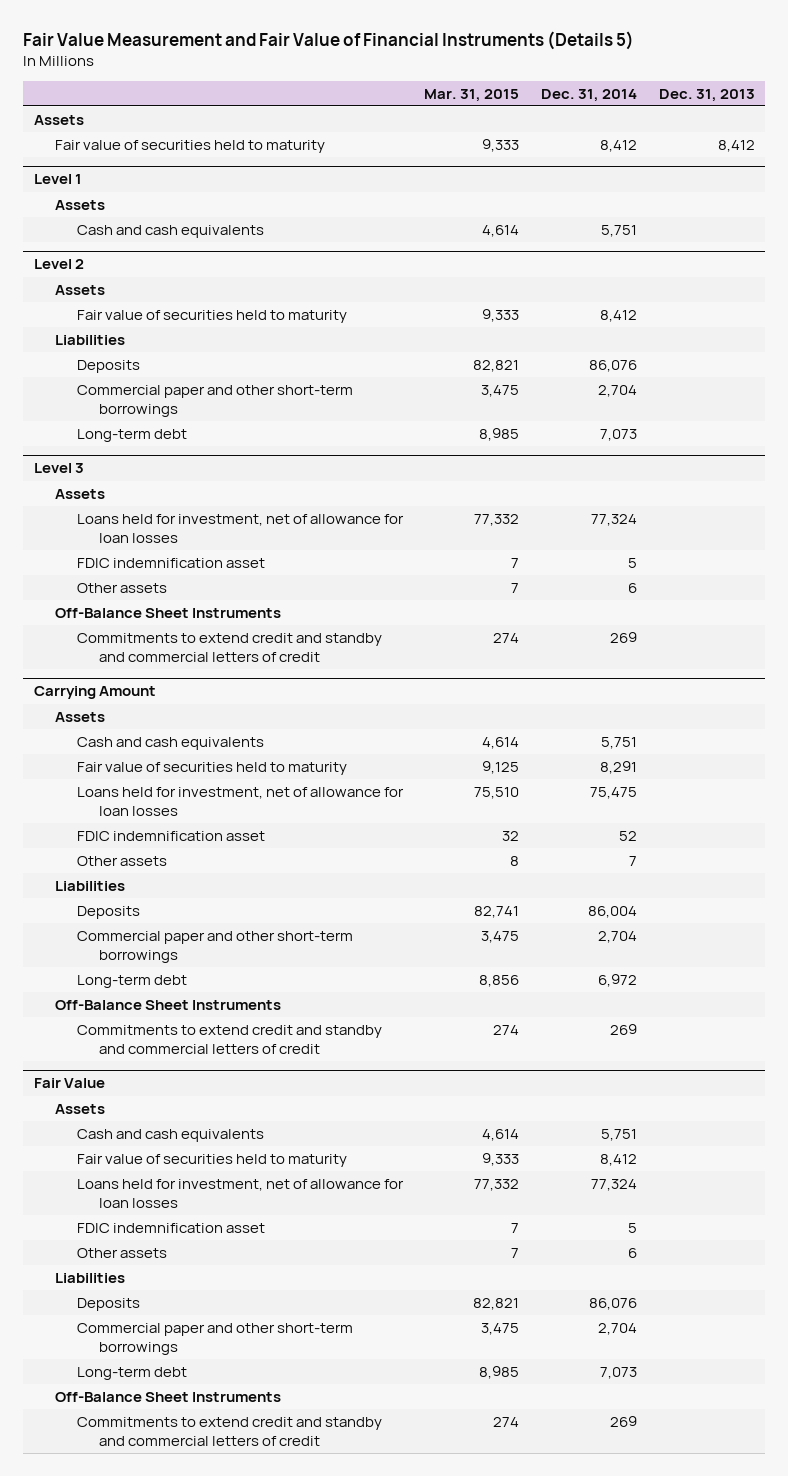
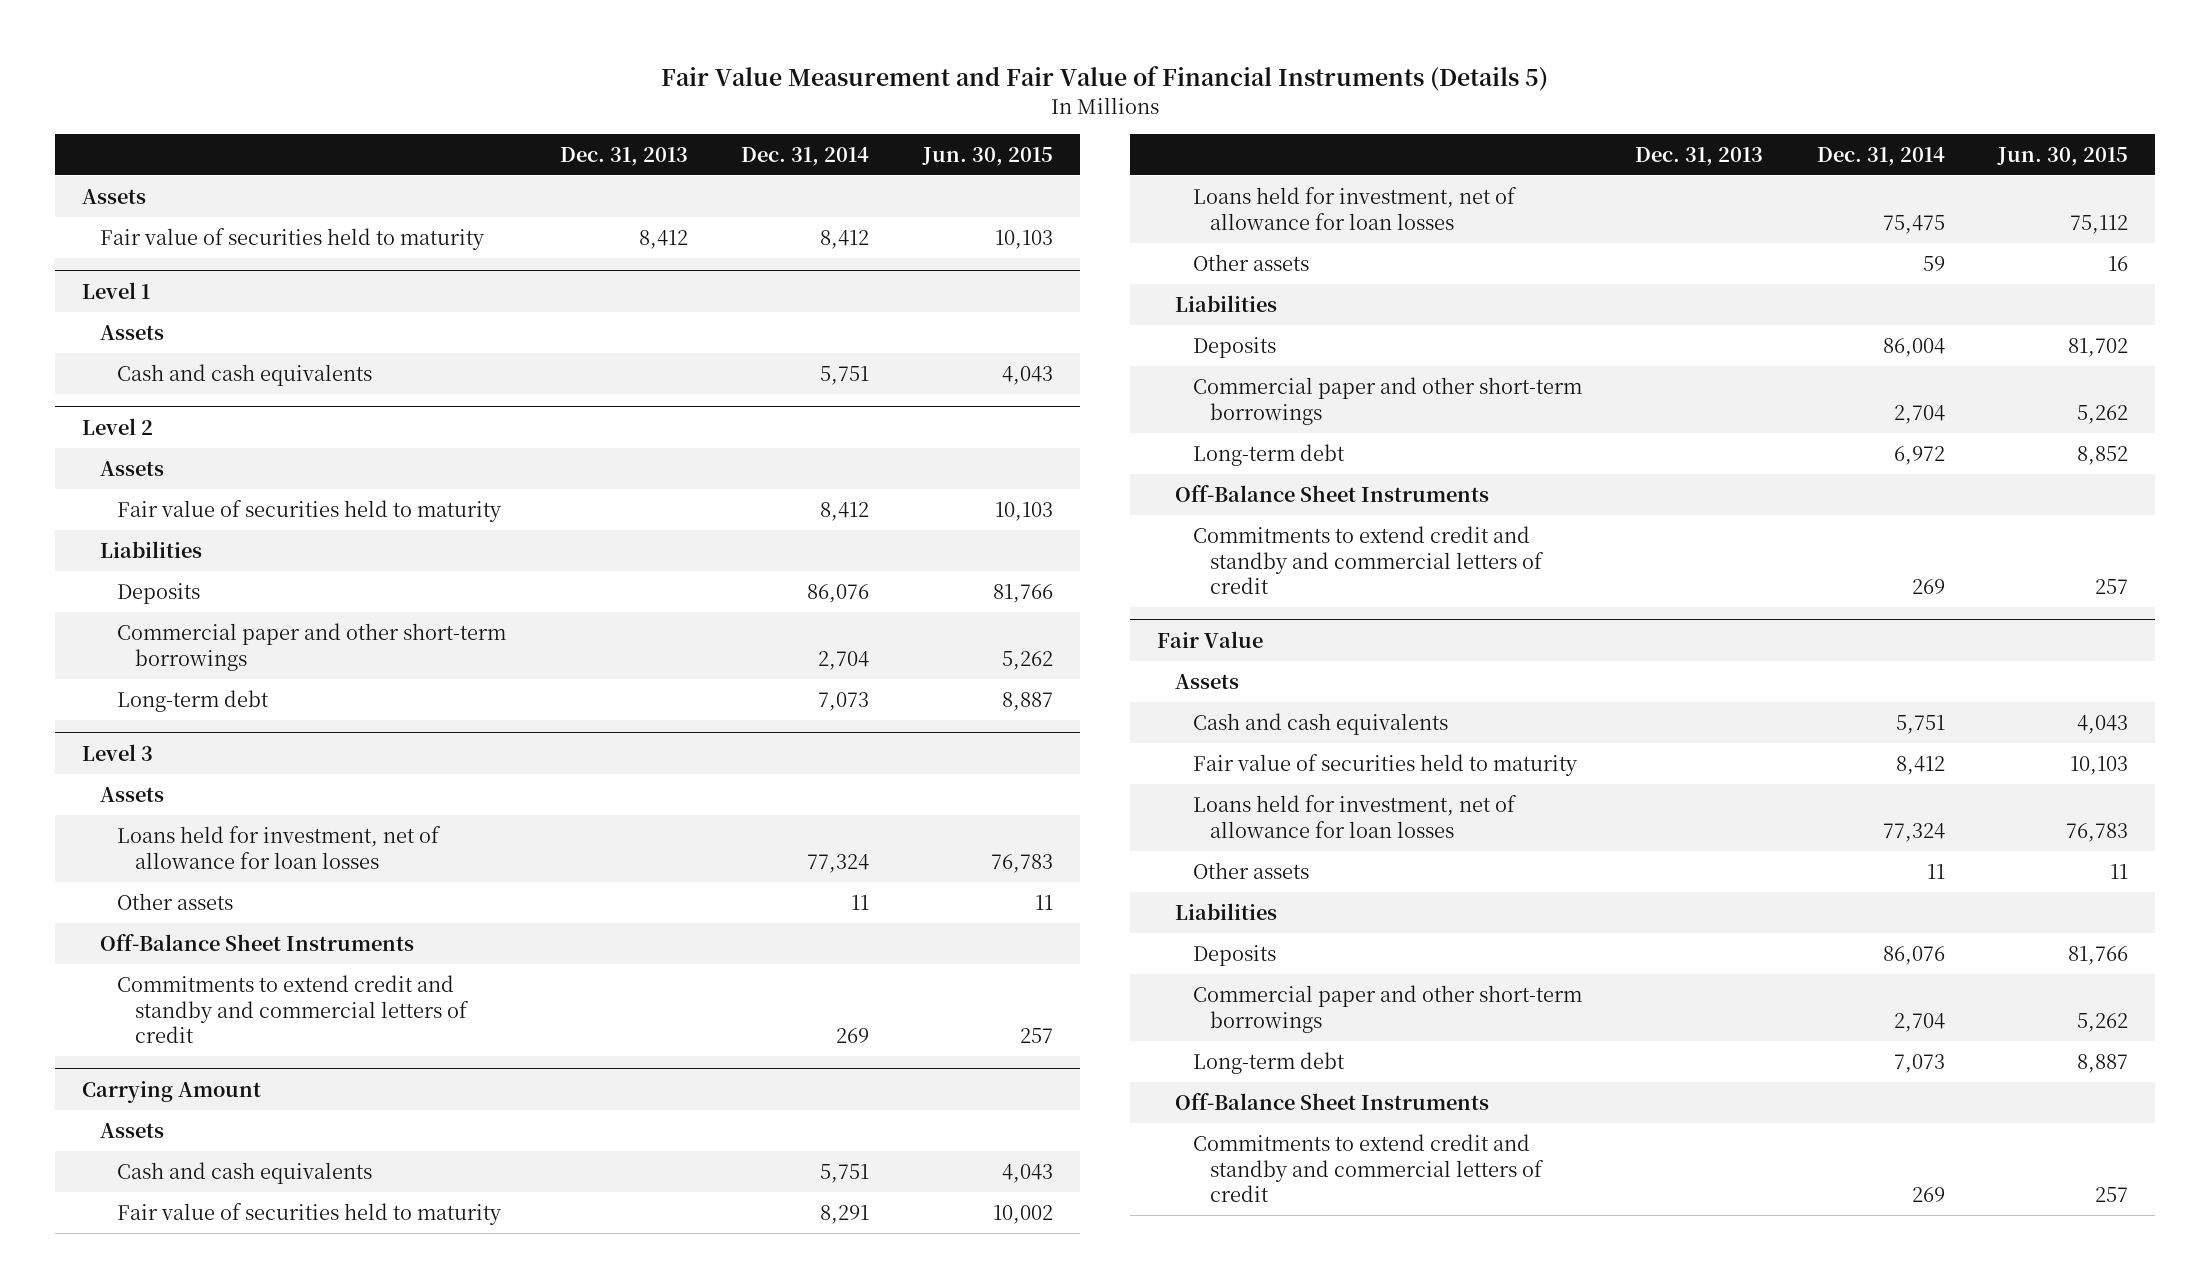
[424,88,520,102] Mar. 31, 2015 -> none
none -> [921,146,1053,166] Jun. 30, 2015
[76,558,265,569] FDIC indemnification asset -> none
[628,583,638,594] 6 -> [851,894,870,910] 11
[76,831,265,842] FDIC indemnification asset -> none
[629,856,638,867] 7 -> [1922,255,1945,271] 59
[76,1223,265,1234] FDIC indemnification asset -> none
[628,1248,638,1259] 6 -> [1926,863,1945,879] 11

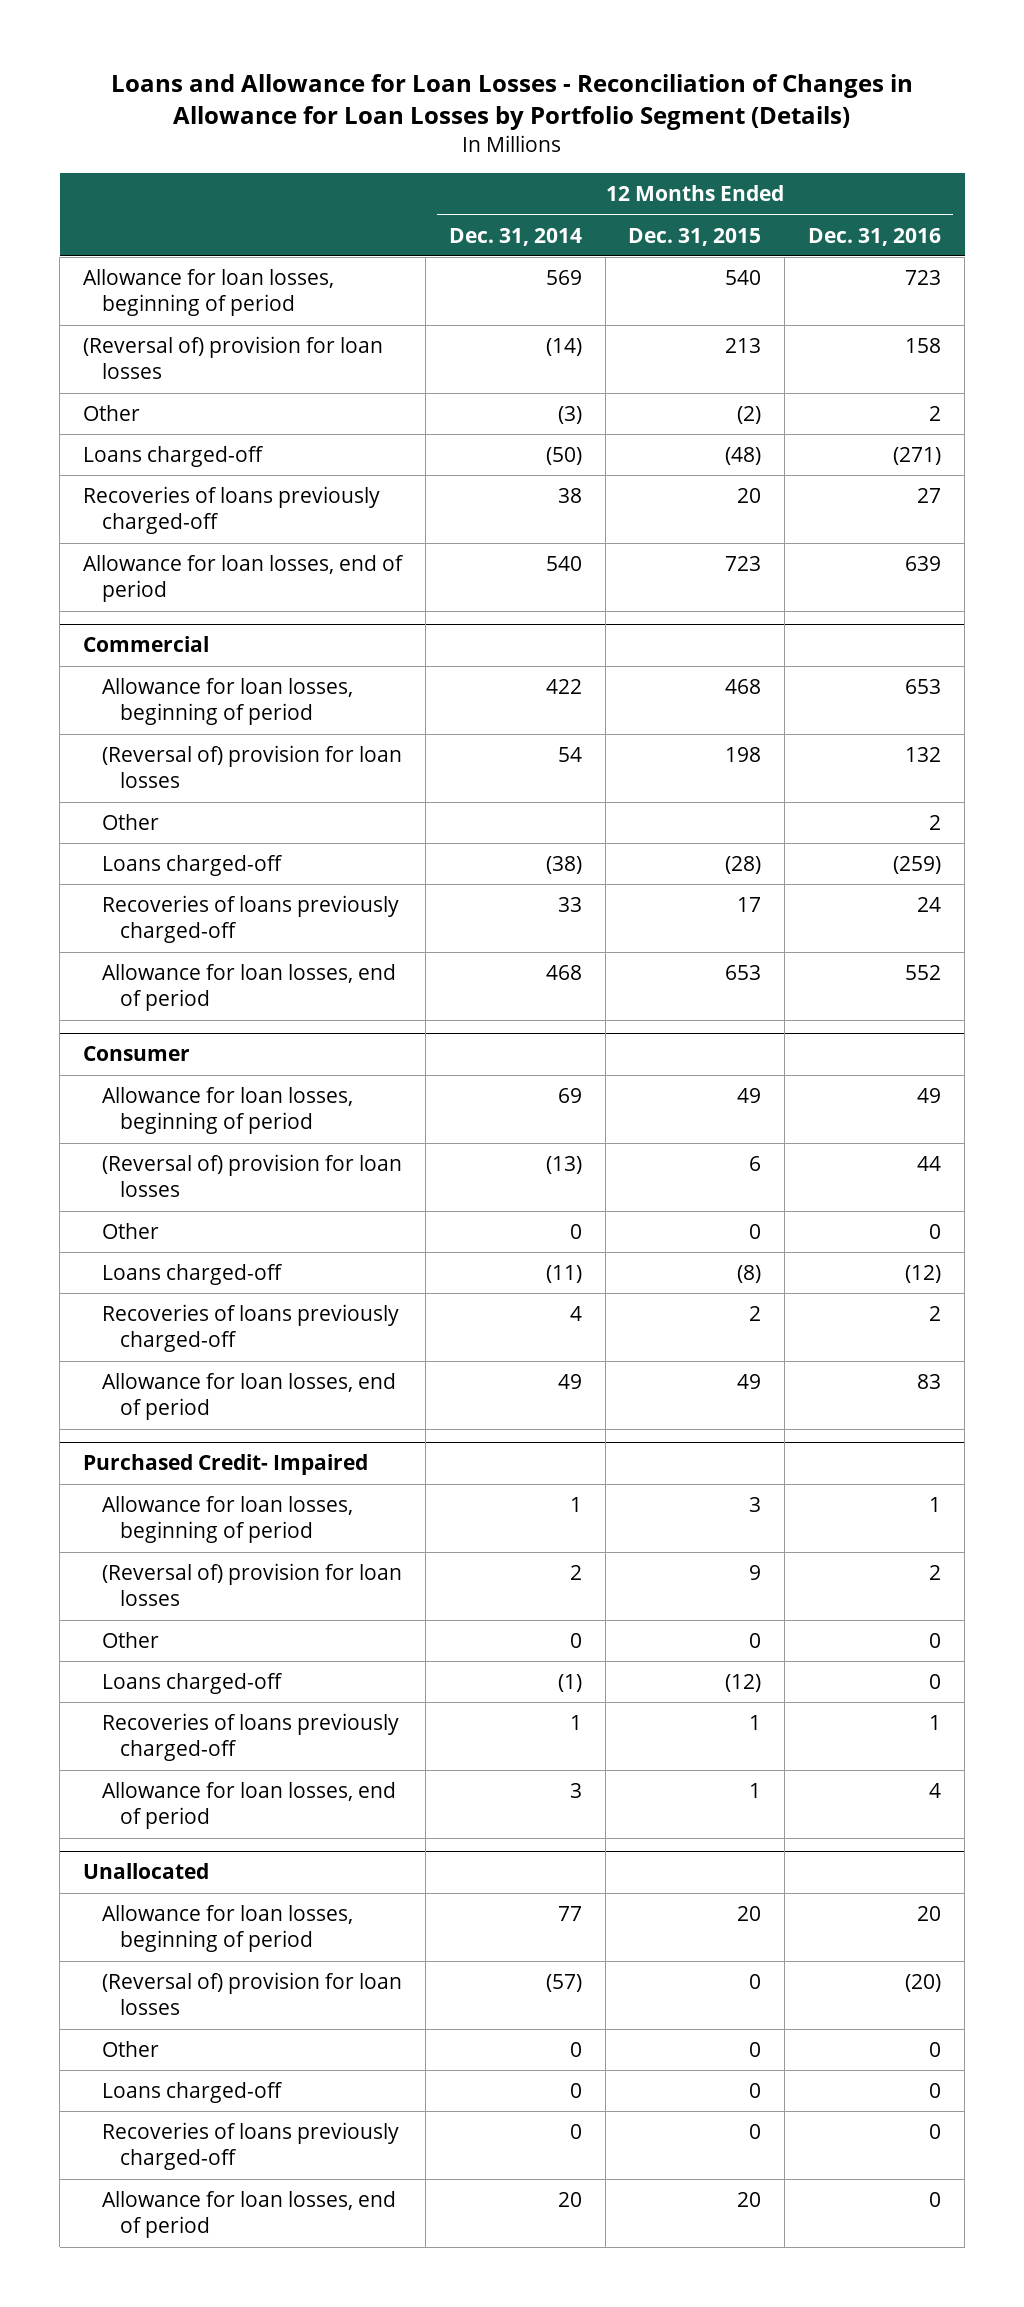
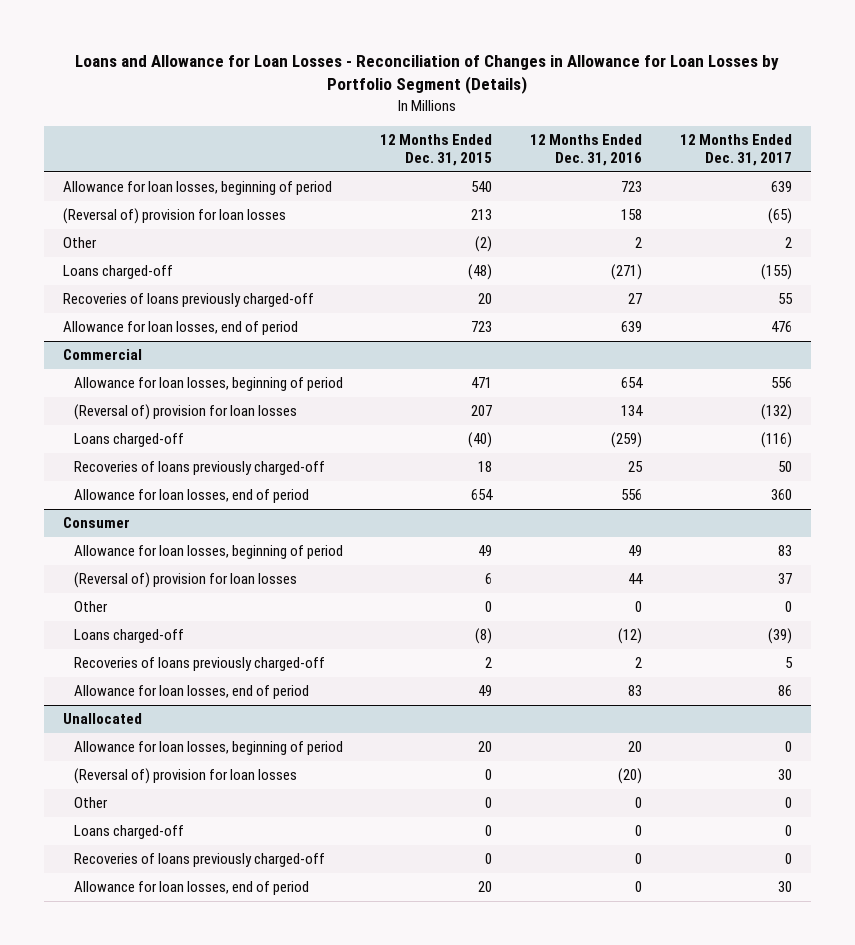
[448,227,582,246] Dec. 31, 2014 -> none
none -> [679,133,792,167] 12 Months Ended Dec. 31, 2017
[101,814,159,831] Other -> none
[725,679,762,695] 468 -> [471,377,493,389] 471
[905,679,942,695] 653 -> [620,377,643,389] 654
[725,747,762,763] 198 -> [471,405,493,417] 207
[905,747,942,763] 132 -> [620,405,643,417] 134
[725,856,762,875] (28) -> [468,432,493,449] (40)
[737,897,762,913] 17 -> [478,461,493,473] 18
[917,897,942,913] 24 -> [627,461,643,473] 25
[725,965,762,981] 653 -> [471,489,494,501] 654
[905,965,942,981] 552 -> [620,489,642,501] 556
[82,1454,368,1476] Purchased Credit- Impaired -> none
[101,1496,353,1544] Allowance for loan losses, beginning of period -> none
[101,1563,402,1607] (Reversal of) provision for loan losses -> none
[101,1632,159,1649] Other -> none
[101,1673,283,1695] Loans charged-off -> none
[101,1713,399,1762] Recoveries of loans previously charged-off -> none
[101,1782,396,1830] Allowance for loan losses, end of period -> none

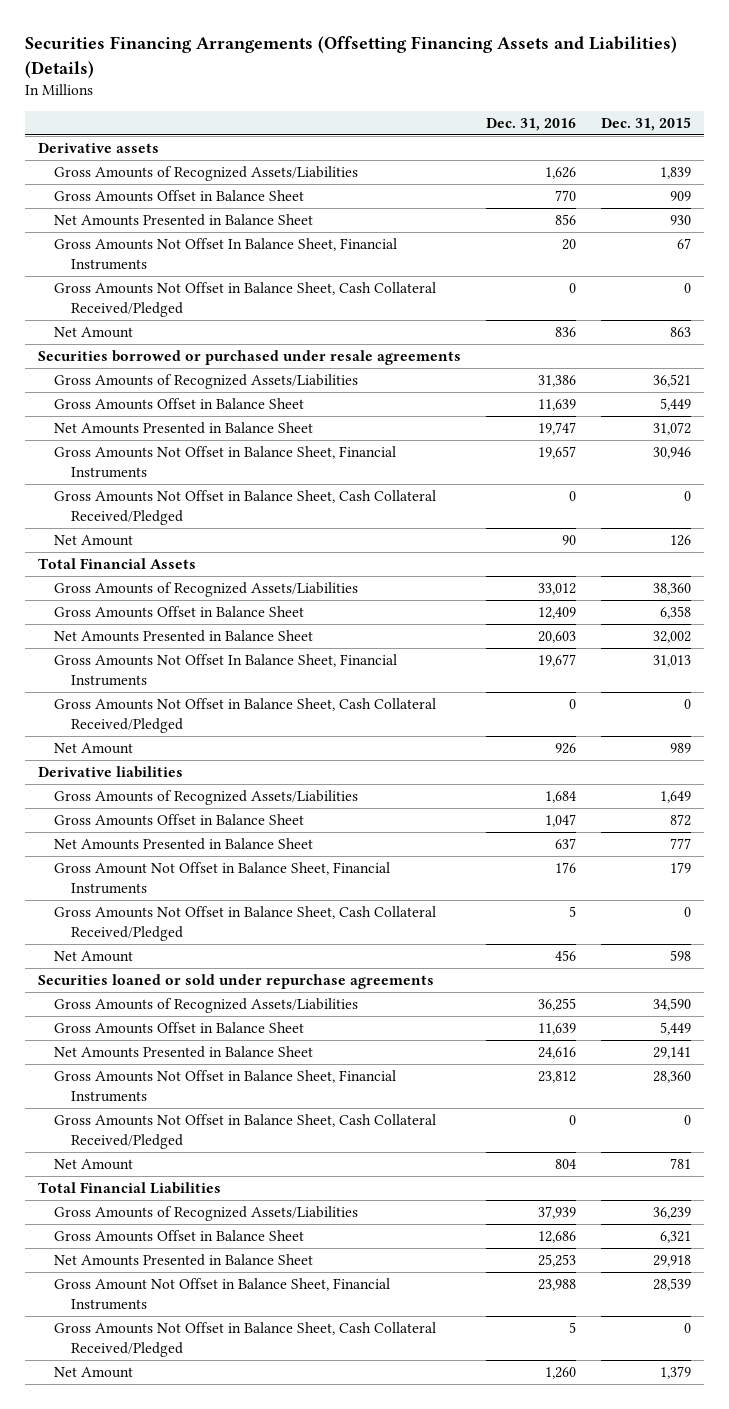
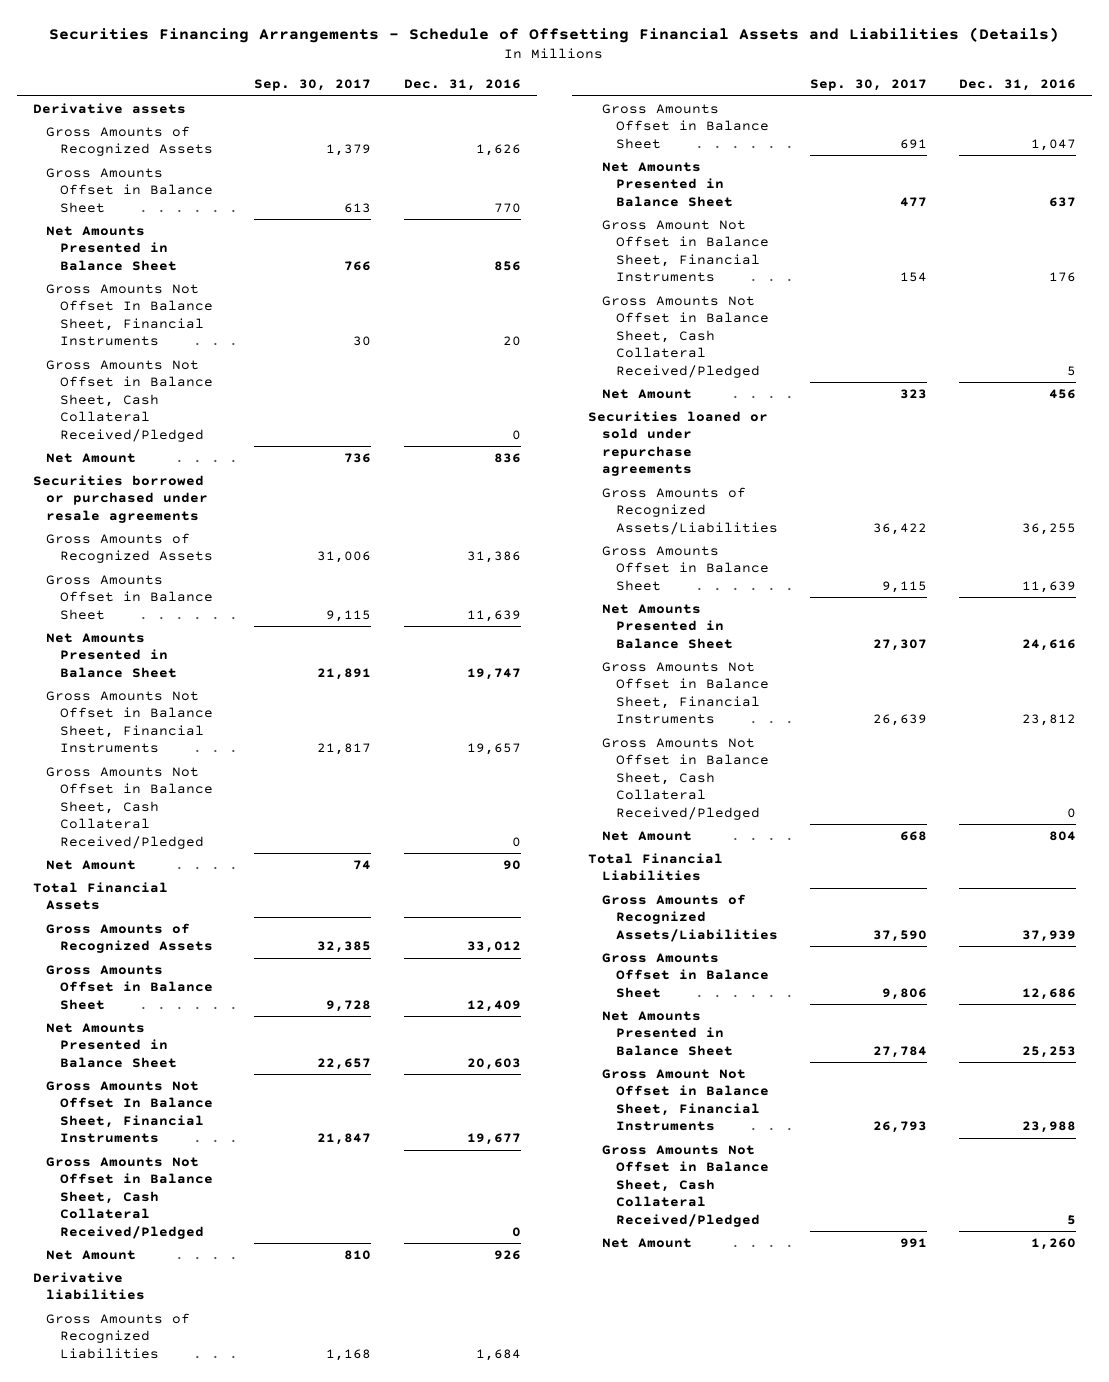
[24,36,677,78] Securities Financing Arrangements (Offsetting Financing Assets and Liabilities) (Details) -> [49,26,1060,43] Securities Financing Arrangements - Schedule of Offsetting Financial Assets and Liabilities (Details)
[601,116,692,131] Dec. 31, 2015 -> none
none -> [254,79,372,92] Sep. 30, 2017
[54,166,359,182] Gross Amounts of Recognized Assets/Liabilities -> [46,125,214,157] Gross Amounts of Recognized Assets
[54,374,359,390] Gross Amounts of Recognized Assets/Liabilities -> [46,532,214,564] Gross Amounts of Recognized Assets
[54,582,359,598] Gross Amounts of Recognized Assets/Liabilities -> [46,922,214,954] Gross Amounts of Recognized Assets
[54,790,359,806] Gross Amounts of Recognized Assets/Liabilities -> [46,1312,191,1359] Gross Amounts of Recognized Liabilities

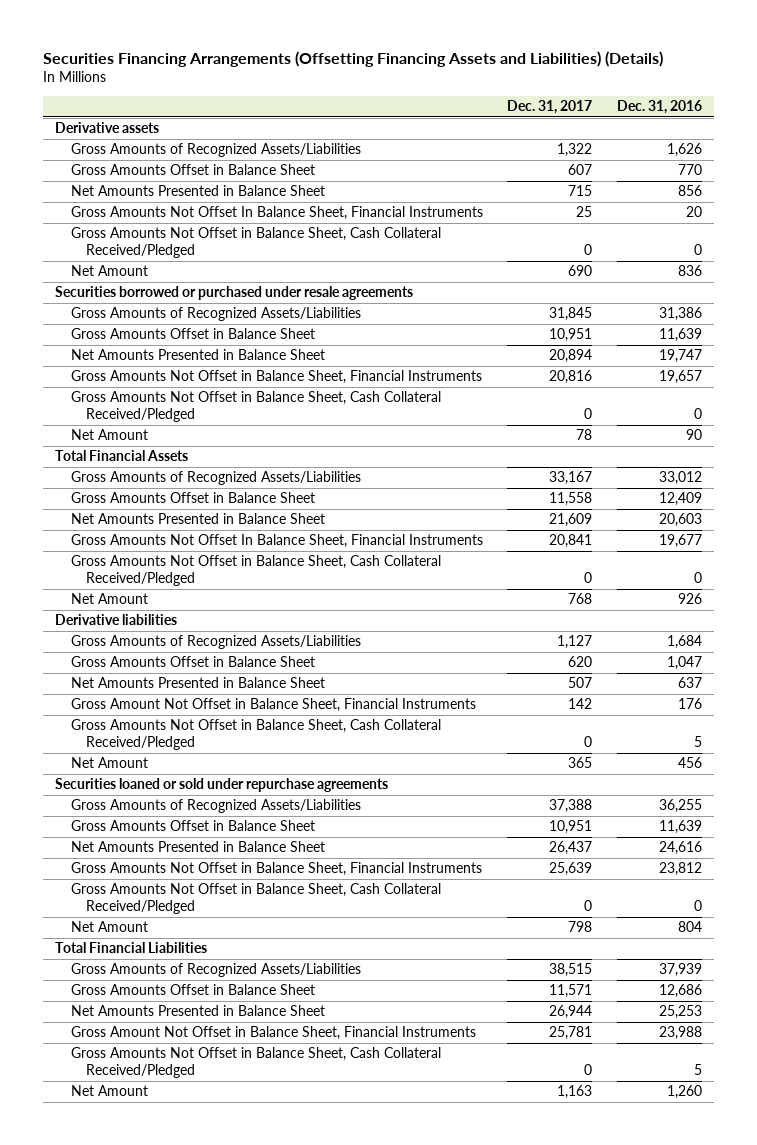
[49,26,1060,43] Securities Financing Arrangements - Schedule of Offsetting Financial Assets and Liabilities (Details) -> [43,51,664,68] Securities Financing Arrangements (Offsetting Financing Assets and Liabilities) (Details)
[254,79,372,92] Sep. 30, 2017 -> none
none -> [507,100,593,115] Dec. 31, 2017
[46,125,214,157] Gross Amounts of Recognized Assets -> [70,143,361,158] Gross Amounts of Recognized Assets/Liabilities
[46,532,214,564] Gross Amounts of Recognized Assets -> [70,307,361,322] Gross Amounts of Recognized Assets/Liabilities
[46,922,214,954] Gross Amounts of Recognized Assets -> [70,471,361,486] Gross Amounts of Recognized Assets/Liabilities
[46,1312,191,1359] Gross Amounts of Recognized Liabilities -> [70,635,361,650] Gross Amounts of Recognized Assets/Liabilities

